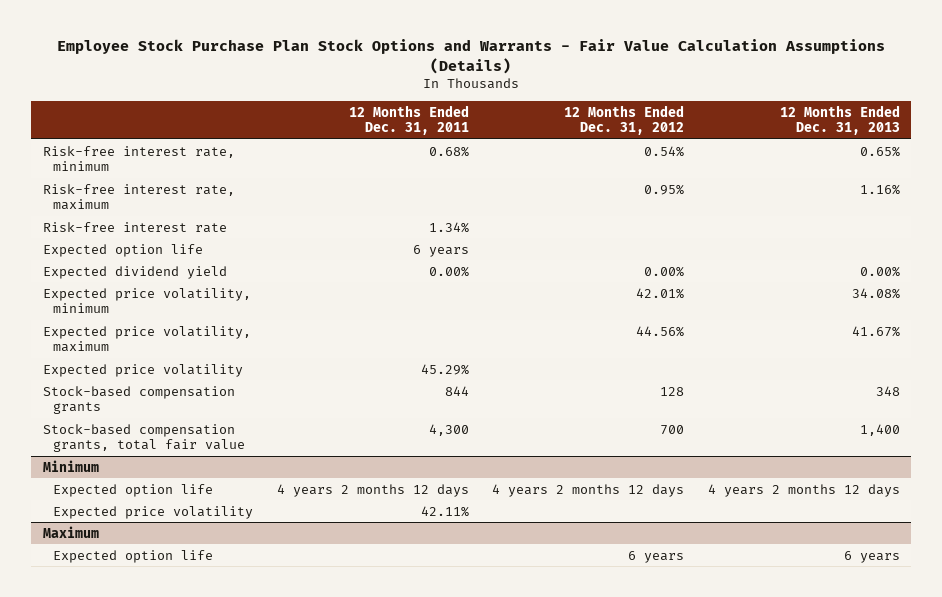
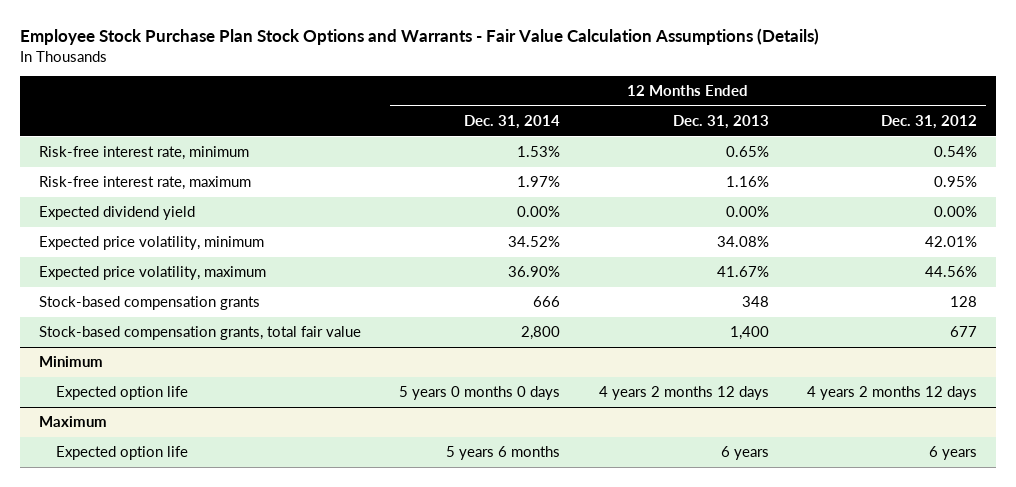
[348,104,469,135] 12 Months Ended Dec. 31, 2011 -> none
none -> [464,114,561,129] Dec. 31, 2014
[42,221,227,233] Risk-free interest rate -> none
[42,243,203,257] Expected option life -> none
[42,363,243,377] Expected price volatility -> none
[660,424,685,435] 700 -> [949,326,977,338] 677
[53,505,254,519] Expected price volatility -> none

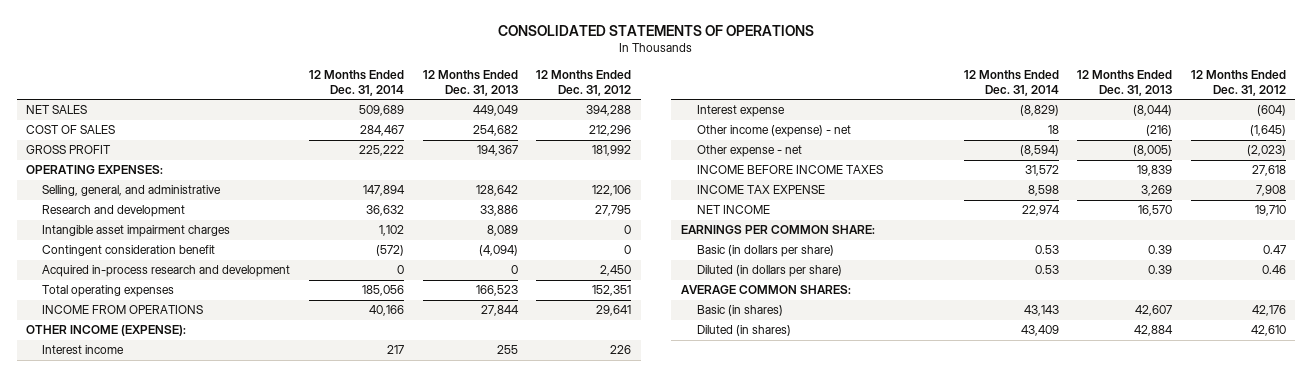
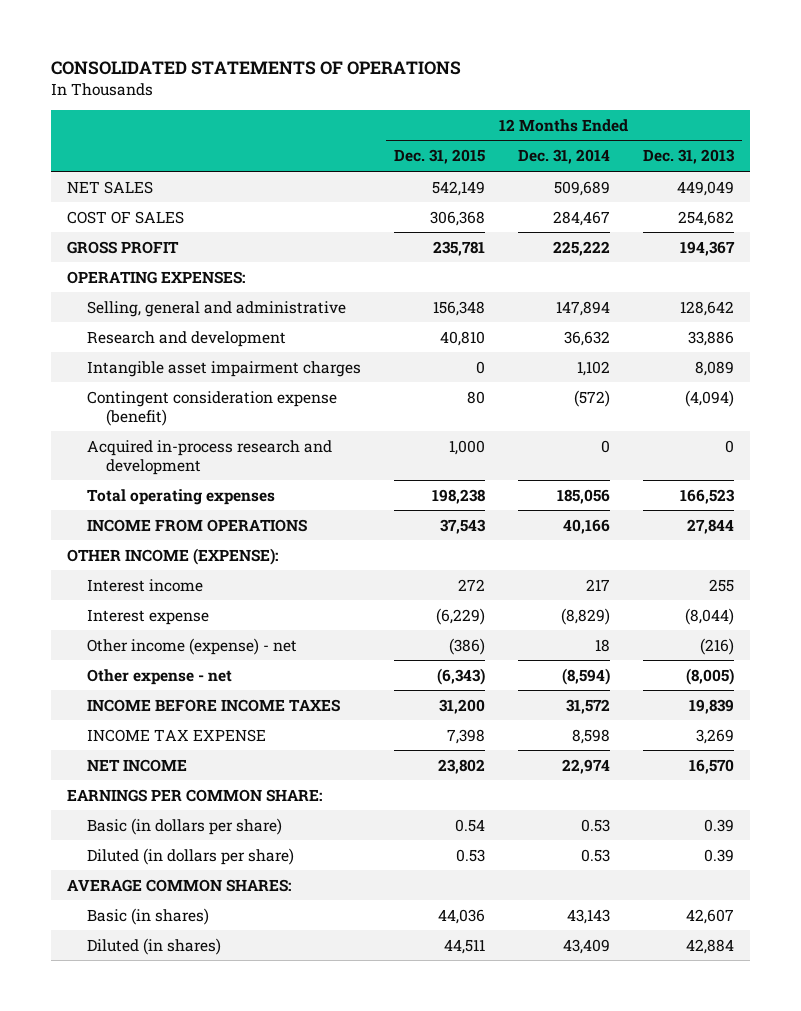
[536,69,632,97] 12 Months Ended Dec. 31, 2012 -> none
none -> [393,149,485,165] Dec. 31, 2015
[42,185,222,197] Selling, general, and administrative -> [86,300,346,317] Selling, general and administrative
[42,245,216,257] Contingent consideration benefit -> [86,390,337,426] Contingent consideration expense (benefit)

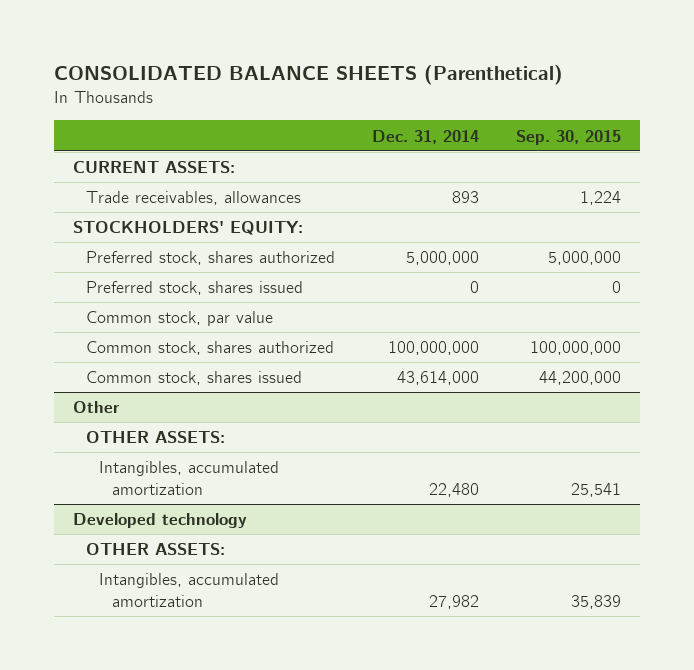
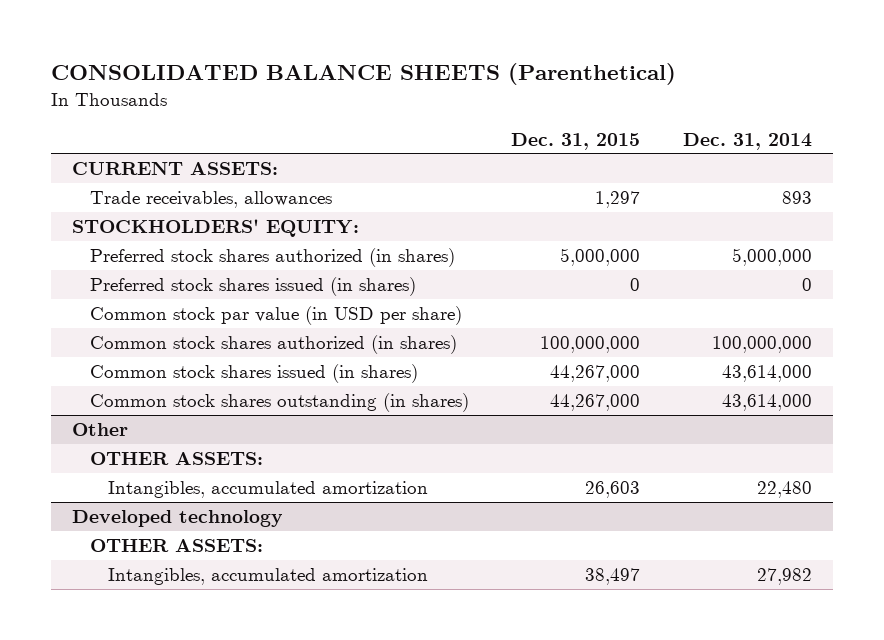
[516,129,622,145] Sep. 30, 2015 -> none
none -> [511,132,641,150] Dec. 31, 2015
[85,251,335,266] Preferred stock, shares authorized -> [89,247,455,267] Preferred stock shares authorized (in shares)
[85,281,303,296] Preferred stock, shares issued -> [89,276,416,296] Preferred stock shares issued (in shares)
[85,311,273,327] Common stock, par value -> [89,305,462,325] Common stock par value (in USD per share)
[85,341,334,356] Common stock, shares authorized -> [89,334,457,354] Common stock shares authorized (in shares)
[85,371,302,386] Common stock, shares issued -> [89,363,418,383] Common stock shares issued (in shares)
none -> [89,392,469,412] Common stock shares outstanding (in shares)

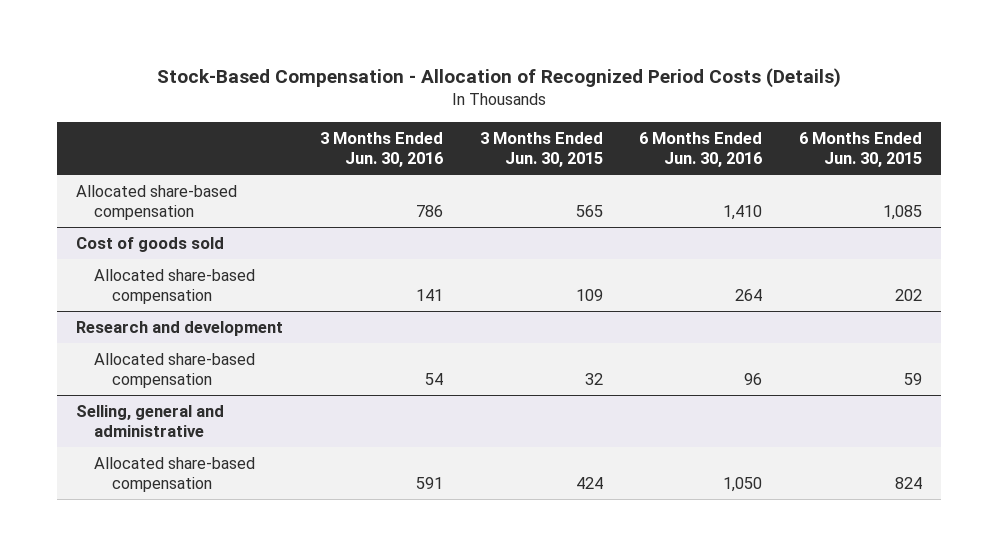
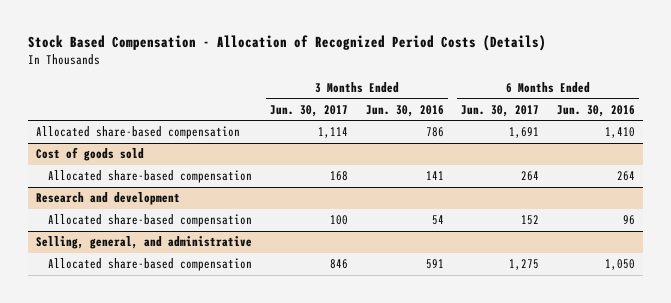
[157,67,842,88] Stock-Based Compensation - Allocation of Recognized Period Costs (Details) -> [27,35,546,52] Stock Based Compensation - Allocation of Recognized Period Costs (Details)
[479,131,603,168] 3 Months Ended Jun. 30, 2015 -> none
[799,131,923,168] 6 Months Ended Jun. 30, 2015 -> none
none -> [270,104,349,117] Jun. 30, 2017
none -> [461,104,540,117] Jun. 30, 2017
[75,404,224,438] Selling, general and administrative -> [36,236,253,250] Selling, general, and administrative

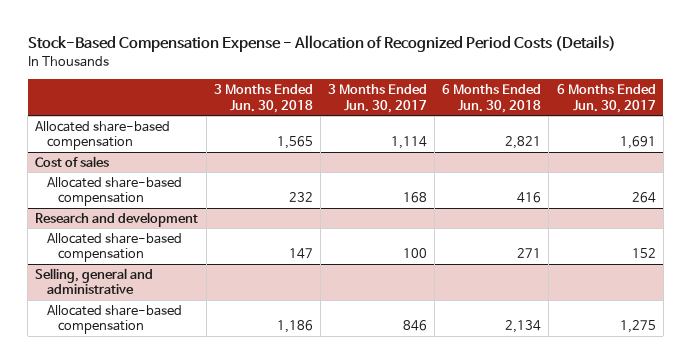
[27,35,546,52] Stock Based Compensation - Allocation of Recognized Period Costs (Details) -> [27,35,616,53] Stock-Based Compensation Expense - Allocation of Recognized Period Costs (Details)
[365,104,444,117] Jun. 30, 2016 -> none
[556,104,635,117] Jun. 30, 2016 -> none
none -> [213,84,313,113] 3 Months Ended Jun. 30, 2018
none -> [442,84,542,113] 6 Months Ended Jun. 30, 2018
[36,147,145,162] Cost of goods sold -> [35,155,110,167] Cost of sales
[36,236,253,250] Selling, general, and administrative -> [35,267,154,295] Selling, general and administrative

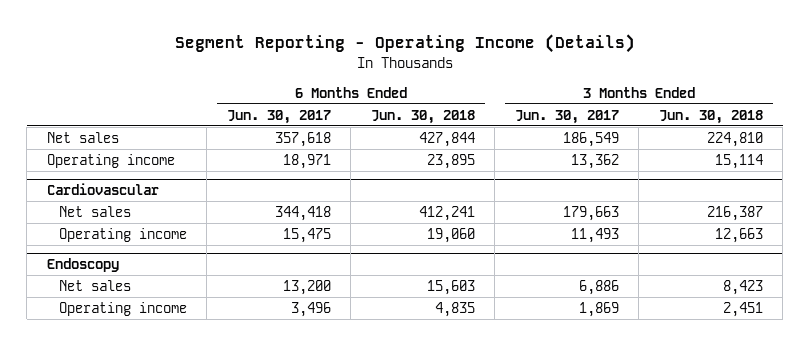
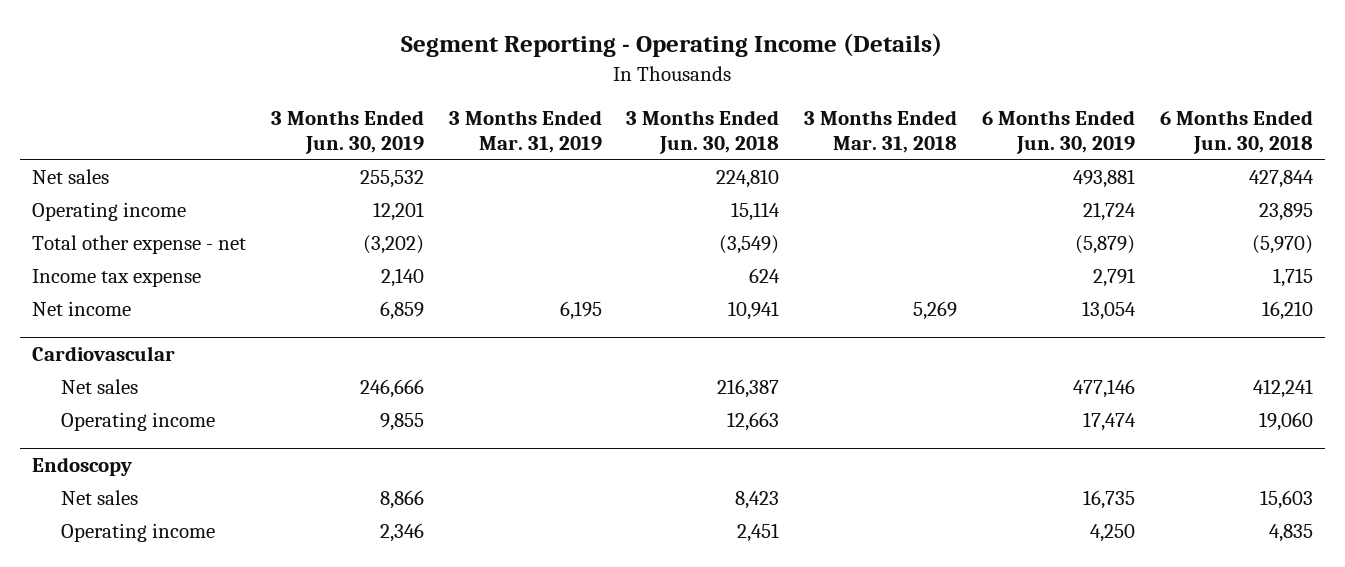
[226,109,331,124] Jun. 30, 2017 -> none
[514,109,619,124] Jun. 30, 2017 -> none
none -> [270,110,424,155] 3 Months Ended Jun. 30, 2019
none -> [448,110,602,154] 3 Months Ended Mar. 31, 2019
none -> [804,110,958,154] 3 Months Ended Mar. 31, 2018
none -> [982,110,1136,155] 6 Months Ended Jun. 30, 2019
none -> [31,234,246,254] Total other expense - net
none -> [31,268,201,287] Income tax expense
none -> [31,300,131,316] Net income

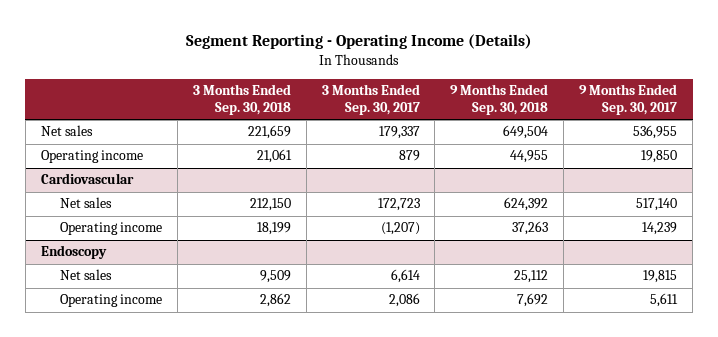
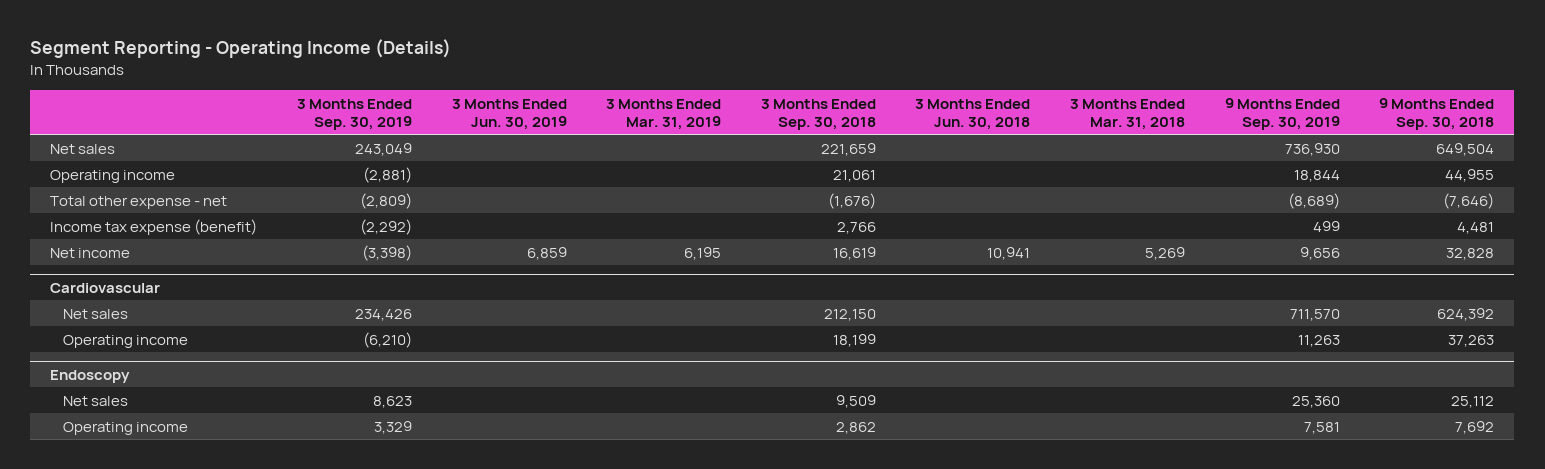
[321,84,420,116] 3 Months Ended Sep. 30, 2017 -> none
[579,84,678,116] 9 Months Ended Sep. 30, 2017 -> none
none -> [296,98,412,130] 3 Months Ended Sep. 30, 2019
none -> [451,98,567,130] 3 Months Ended Jun. 30, 2019
none -> [606,98,722,130] 3 Months Ended Mar. 31, 2019
none -> [915,98,1031,130] 3 Months Ended Jun. 30, 2018
none -> [1070,98,1186,130] 3 Months Ended Mar. 31, 2018
none -> [1224,97,1340,130] 9 Months Ended Sep. 30, 2019
none -> [50,195,228,209] Total other expense - net
none -> [50,218,258,235] Income tax expense (benefit)
none -> [50,247,131,258] Net income

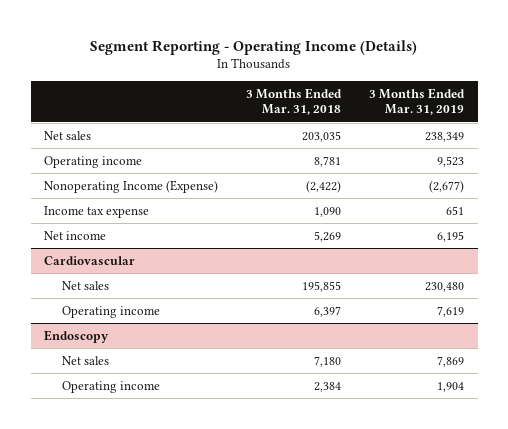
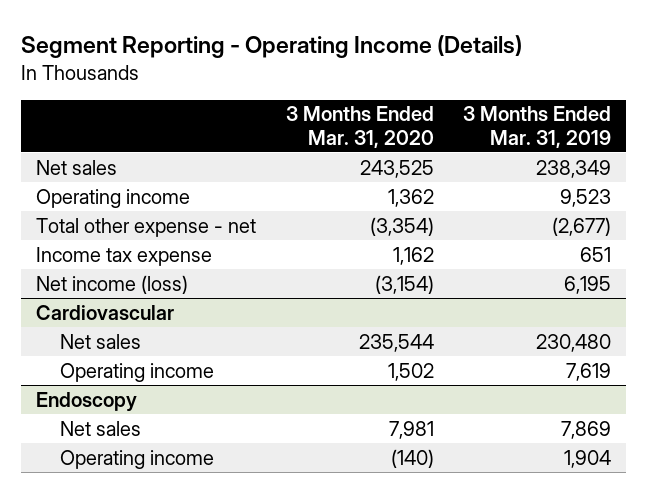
[246,87,343,116] 3 Months Ended Mar. 31, 2018 -> none
none -> [285,106,434,148] 3 Months Ended Mar. 31, 2020
[44,179,219,193] Nonoperating Income (Expense) -> [36,217,257,237] Total other expense - net
[44,230,107,240] Net income -> [36,274,189,294] Net income (loss)

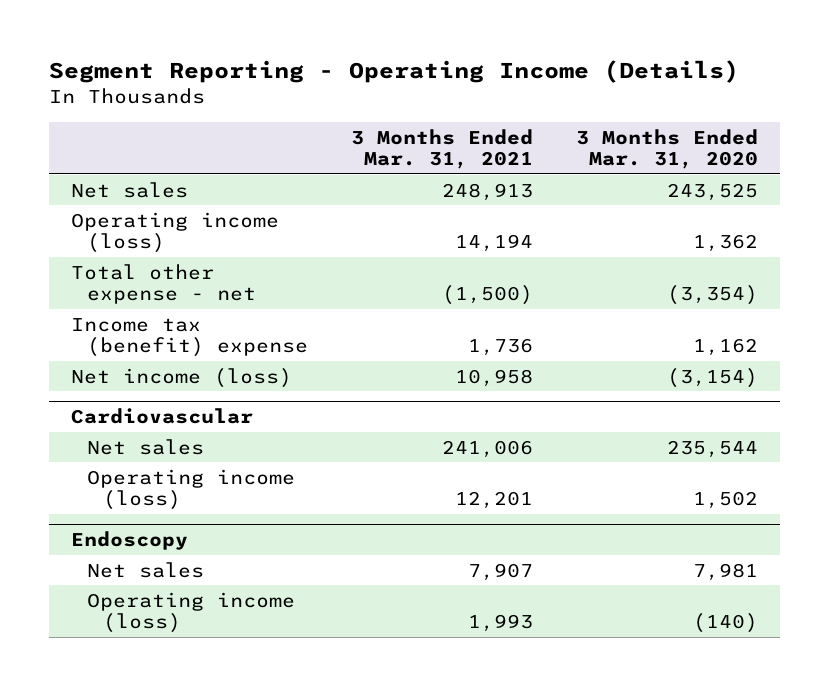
[463,106,612,148] 3 Months Ended Mar. 31, 2019 -> none
none -> [351,128,534,170] 3 Months Ended Mar. 31, 2021
[36,188,191,208] Operating income -> [70,211,279,254] Operating income (loss)
[36,246,213,266] Income tax expense -> [70,317,308,358] Income tax (benefit) expense
[59,362,214,382] Operating income -> [86,468,295,511] Operating income (loss)
[59,449,214,469] Operating income -> [86,591,295,634] Operating income (loss)

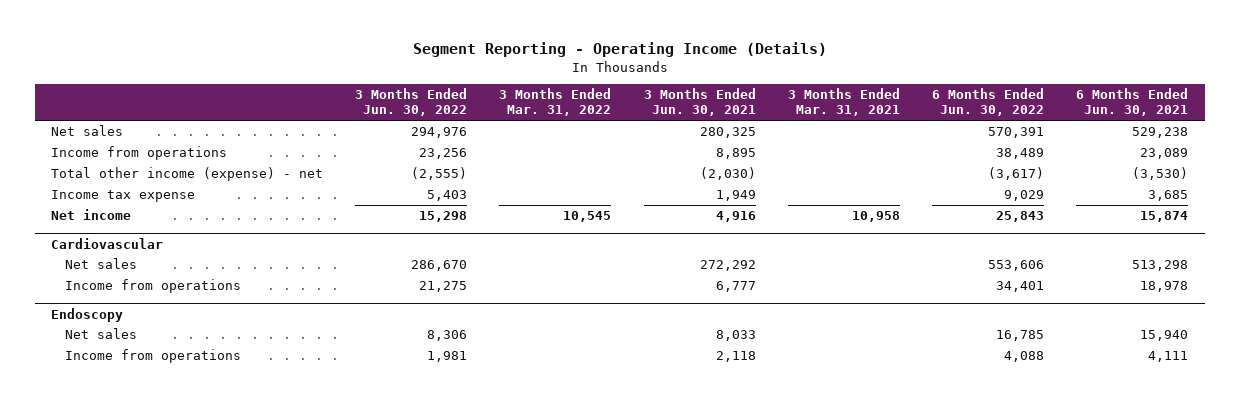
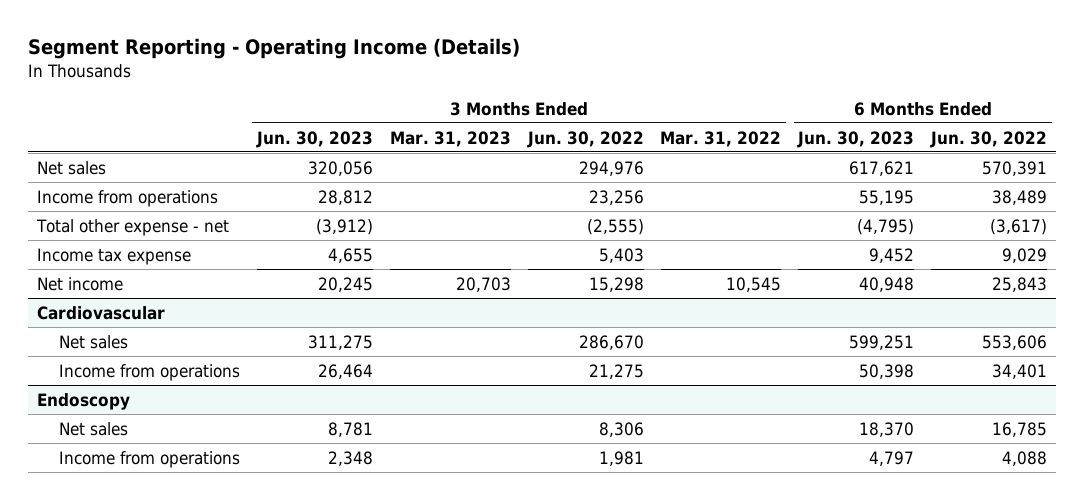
[643,88,756,117] 3 Months Ended Jun. 30, 2021 -> none
[787,88,900,117] 3 Months Ended Mar. 31, 2021 -> none
[1076,88,1189,117] 6 Months Ended Jun. 30, 2021 -> none
none -> [255,130,373,148] Jun. 30, 2023
none -> [389,130,511,147] Mar. 31, 2023
none -> [797,130,915,148] Jun. 30, 2023
[50,167,323,182] Total other income (expense) - net -> [35,218,229,236] Total other expense - net

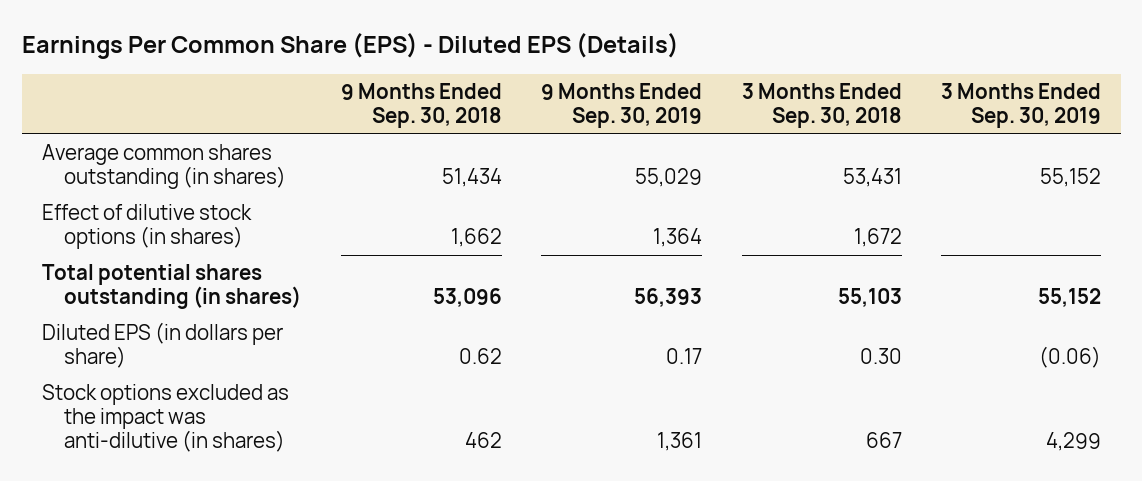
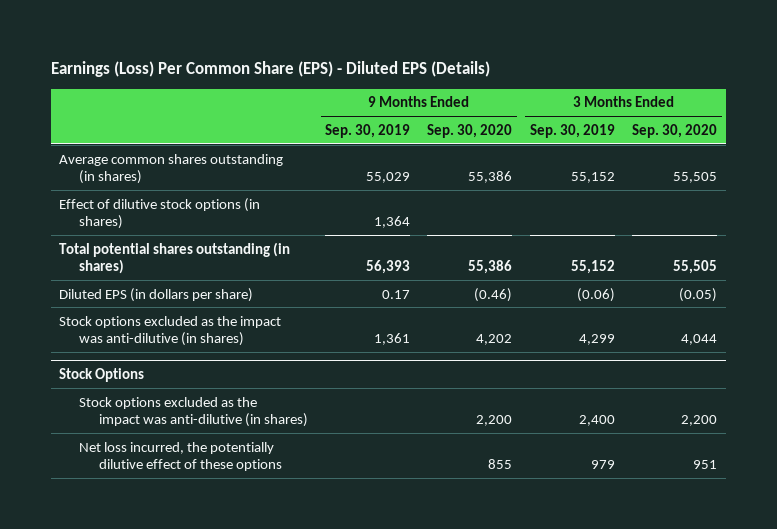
[21,33,679,60] Earnings Per Common Share (EPS) - Diluted EPS (Details) -> [50,60,490,77] Earnings (Loss) Per Common Share (EPS) - Diluted EPS (Details)
[340,83,502,128] 9 Months Ended Sep. 30, 2018 -> none
[741,83,902,128] 3 Months Ended Sep. 30, 2018 -> none
none -> [427,123,513,138] Sep. 30, 2020
none -> [632,123,718,138] Sep. 30, 2020
none -> [59,368,145,383] Stock Options
none -> [78,396,308,428] Stock options excluded as the impact was anti-dilutive (in shares)
none -> [78,441,282,472] Net loss incurred, the potentially dilutive effect of these options

